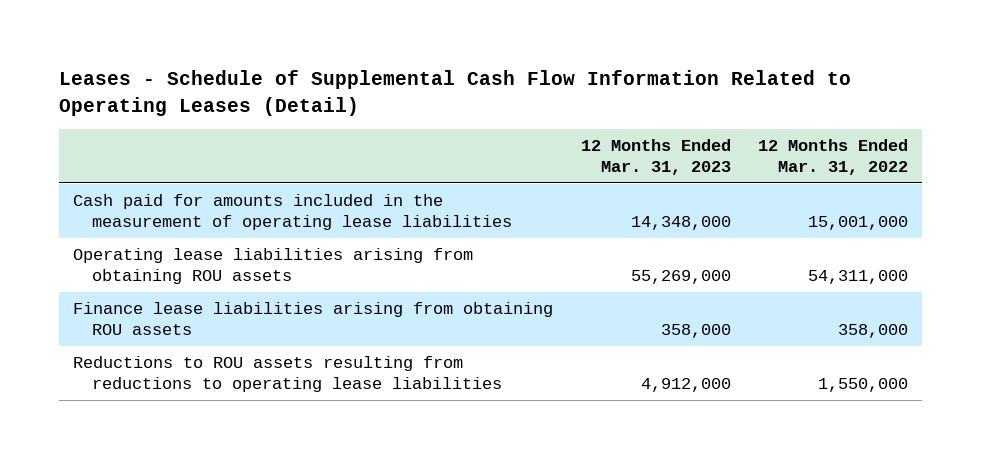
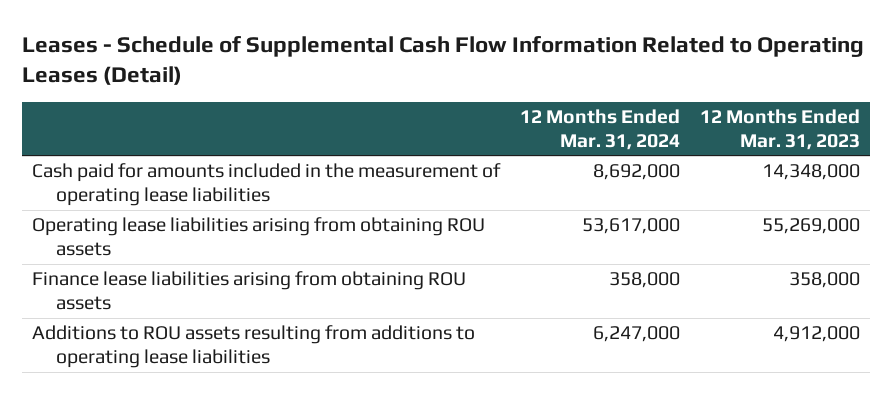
[758,139,909,175] 12 Months Ended Mar. 31, 2022 -> none
none -> [520,108,681,151] 12 Months Ended Mar. 31, 2024
[72,356,502,392] Reductions to ROU assets resulting from reductions to operating lease liabilities -> [32,325,476,369] Additions to ROU assets resulting from additions to operating lease liabilities

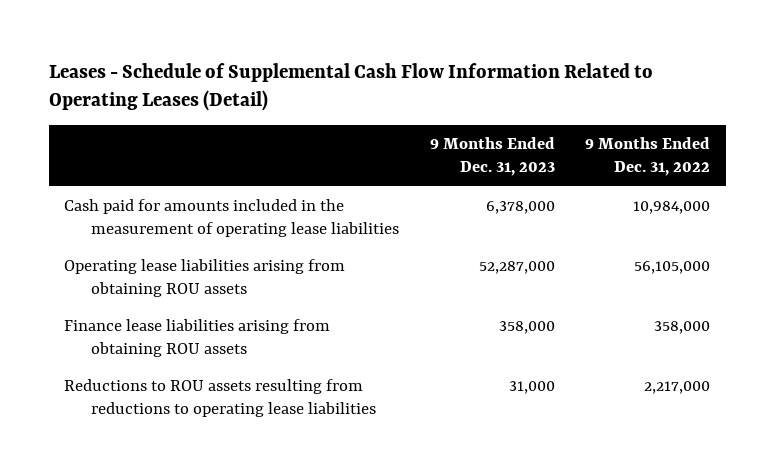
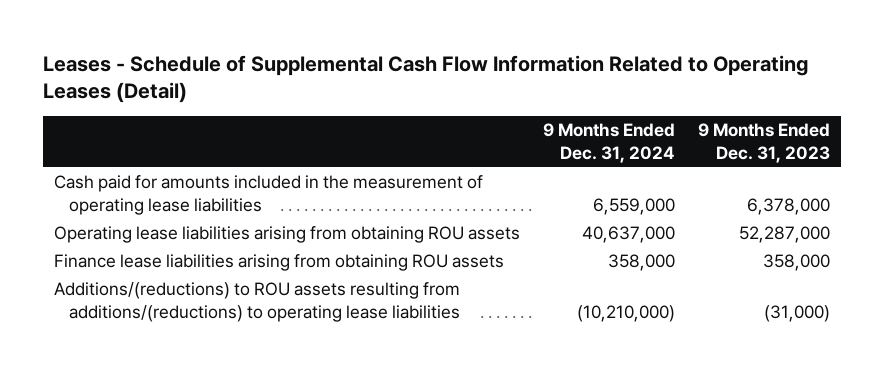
[585,137,711,177] 9 Months Ended Dec. 31, 2022 -> none
none -> [543,123,676,163] 9 Months Ended Dec. 31, 2024
[64,378,376,418] Reductions to ROU assets resulting from reductions to operating lease liabilities -> [54,282,461,322] Additions/(reductions) to ROU assets resulting from additions/(reductions) to operating lease liabilities
[508,380,555,394] 31,000 -> [763,304,830,322] (31,000)

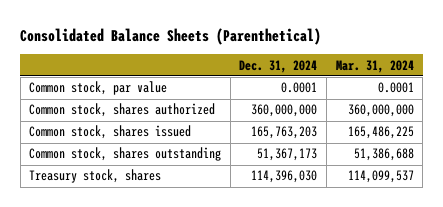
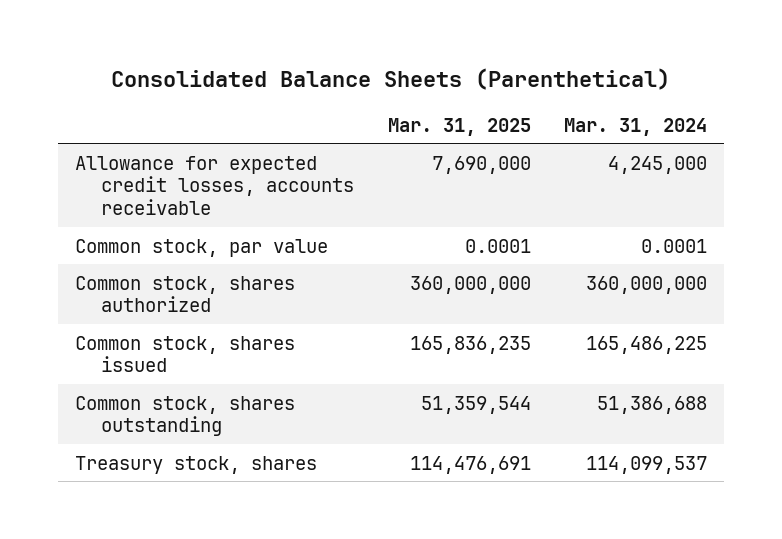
[239,59,318,73] Dec. 31, 2024 -> none
none -> [387,117,531,136] Mar. 31, 2025
none -> [74,155,355,215] Allowance for expected credit losses, accounts receivable

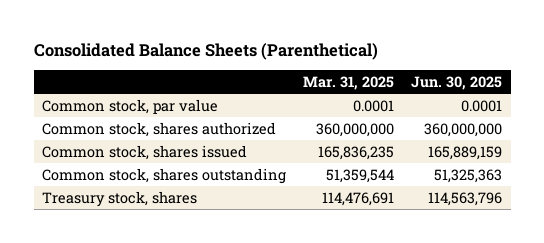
[564,117,708,136] Mar. 31, 2024 -> none
none -> [411,76,503,91] Jun. 30, 2025
[74,155,355,215] Allowance for expected credit losses, accounts receivable -> none

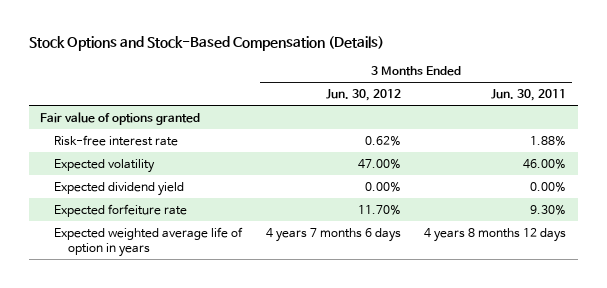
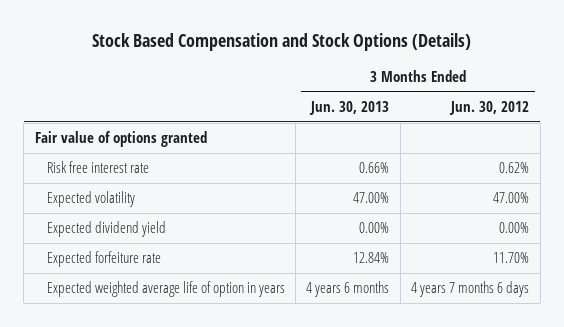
[28,36,384,52] Stock Options and Stock-Based Compensation (Details) -> [92,33,472,52] Stock Based Compensation and Stock Options (Details)
[491,89,567,102] Jun. 30, 2011 -> none
none -> [309,101,390,116] Jun. 30, 2013
[54,134,179,146] Risk-free interest rate -> [46,161,149,174] Risk free interest rate

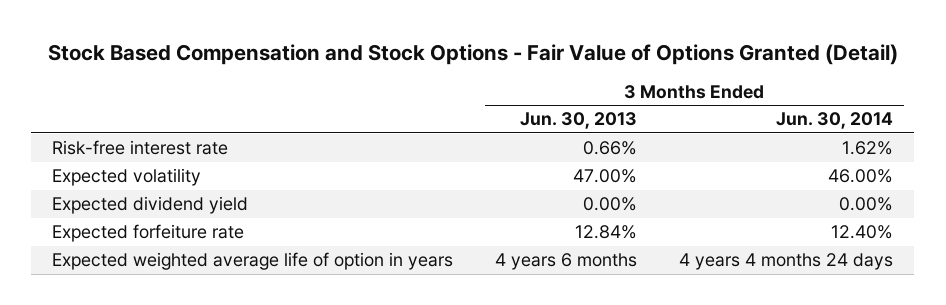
[92,33,472,52] Stock Based Compensation and Stock Options (Details) -> [47,43,898,65] Stock Based Compensation and Stock Options - Fair Value of Options Granted (Detail)
[449,101,530,116] Jun. 30, 2012 -> none
none -> [776,112,894,130] Jun. 30, 2014
[34,131,207,148] Fair value of options granted -> none
[46,161,149,174] Risk free interest rate -> [52,140,229,156] Risk-free interest rate

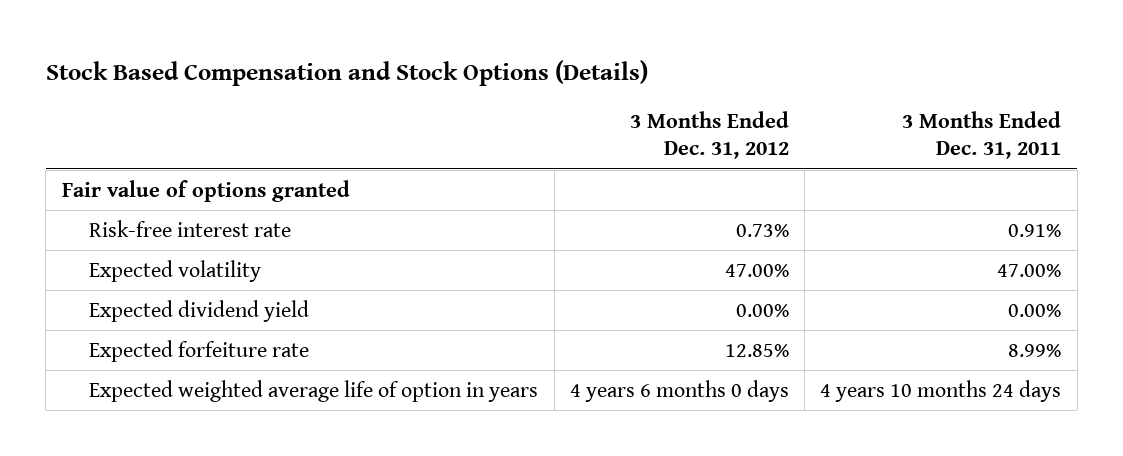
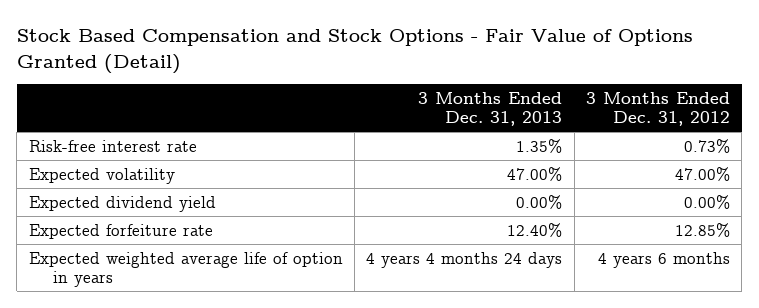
[45,59,648,86] Stock Based Compensation and Stock Options (Details) -> [16,29,693,74] Stock Based Compensation and Stock Options - Fair Value of Options Granted (Detail)
[902,111,1062,160] 3 Months Ended Dec. 31, 2011 -> none
none -> [418,91,563,127] 3 Months Ended Dec. 31, 2013
[61,179,350,202] Fair value of options granted -> none
[569,379,789,402] 4 years 6 months 0 days -> [597,251,730,268] 4 years 6 months

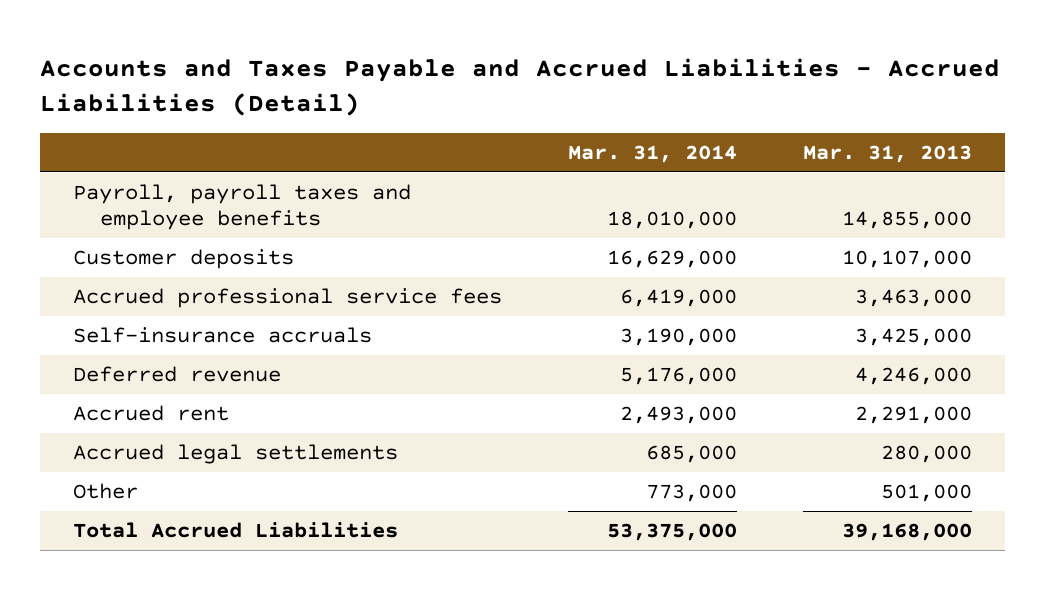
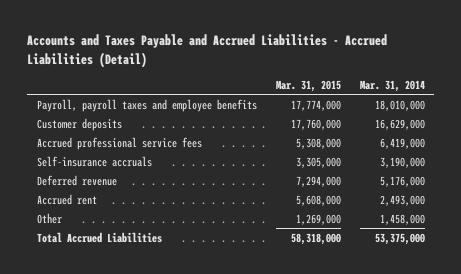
[802,145,972,164] Mar. 31, 2013 -> none
none -> [275,79,341,92] Mar. 31, 2015
[73,443,399,464] Accrued legal settlements -> none
[646,483,738,502] 773,000 -> [379,213,425,225] 1,458,000

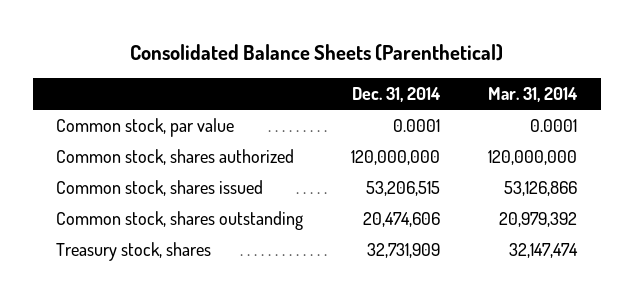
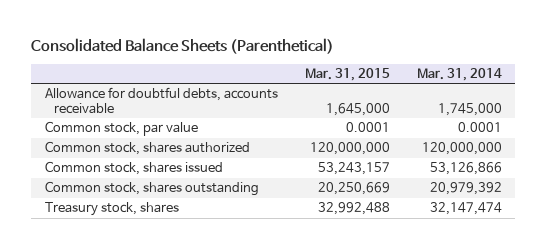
[352,87,442,103] Dec. 31, 2014 -> none
none -> [304,68,390,82] Mar. 31, 2015
none -> [44,87,278,115] Allowance for doubtful debts, accounts receivable

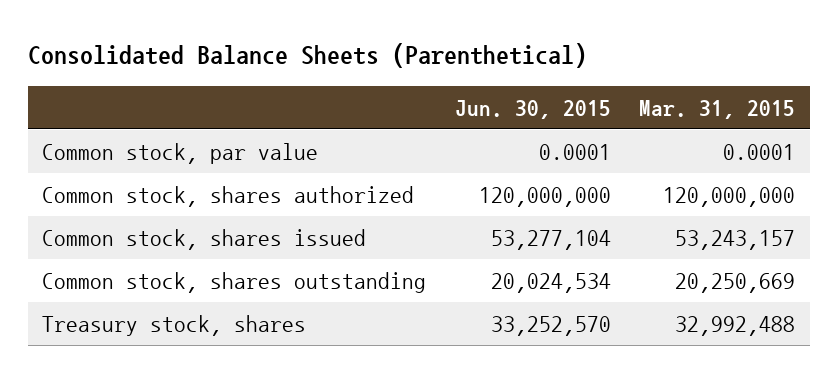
[416,68,502,82] Mar. 31, 2014 -> none
none -> [454,99,611,119] Jun. 30, 2015
[44,87,278,115] Allowance for doubtful debts, accounts receivable -> none

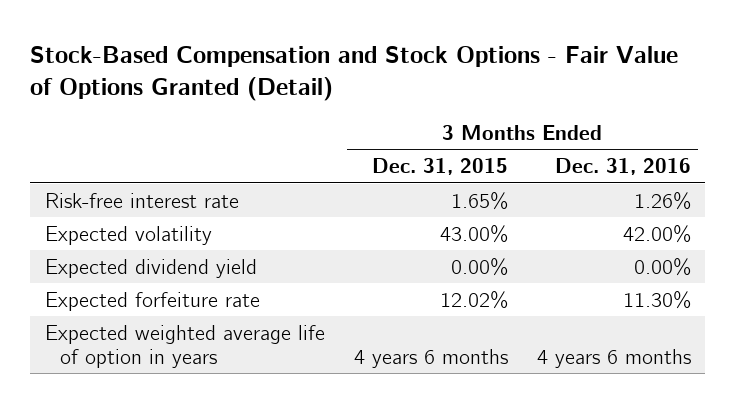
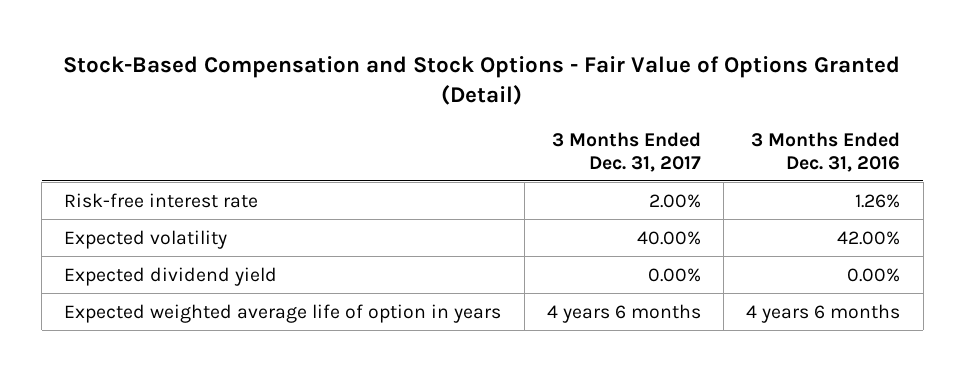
[371,158,508,176] Dec. 31, 2015 -> none
none -> [551,132,701,172] 3 Months Ended Dec. 31, 2017
[44,291,260,311] Expected forfeiture rate -> none

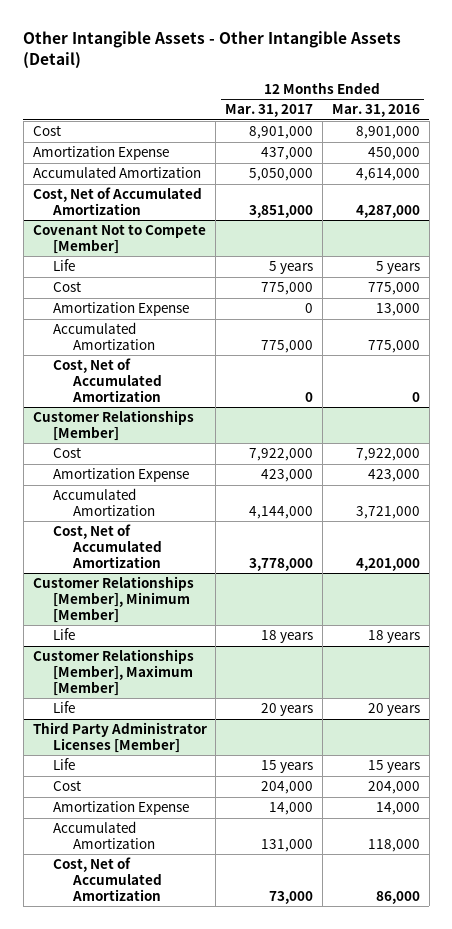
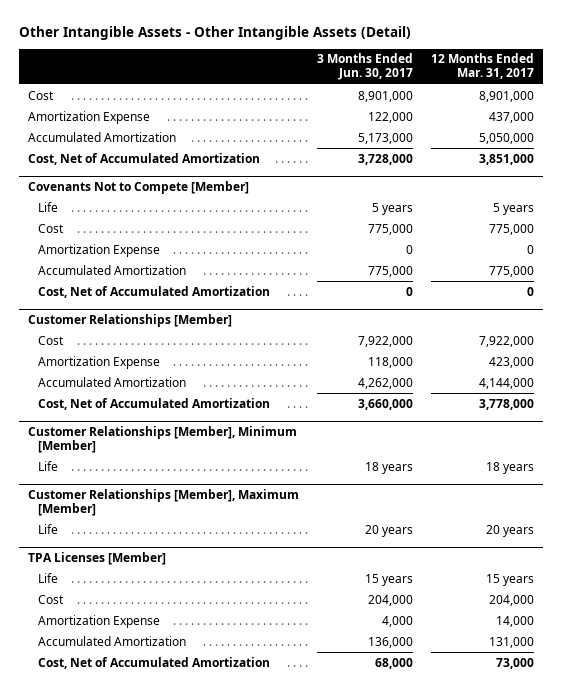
[331,104,420,118] Mar. 31, 2016 -> none
none -> [316,53,413,81] 3 Months Ended Jun. 30, 2017
[32,224,206,254] Covenant Not to Compete [Member] -> [27,180,249,194] Covenants Not to Compete [Member]
[32,722,207,753] Third Party Administrator Licenses [Member] -> [27,551,166,565] TPA Licenses [Member]

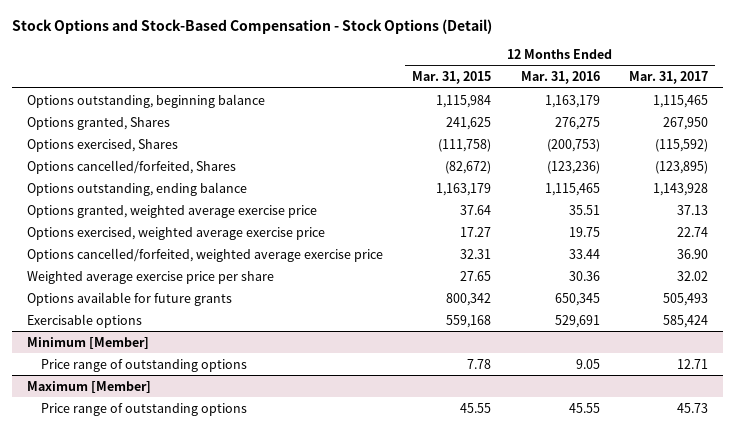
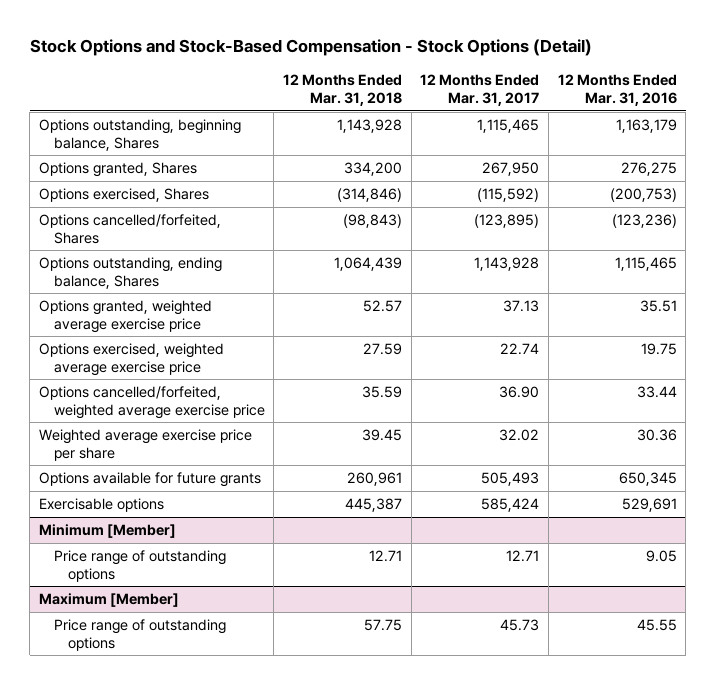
[412,71,492,85] Mar. 31, 2015 -> none
none -> [283,74,403,106] 12 Months Ended Mar. 31, 2018
[26,93,265,108] Options outstanding, beginning balance -> [38,119,241,151] Options outstanding, beginning balance, Shares
[26,181,247,196] Options outstanding, ending balance -> [38,257,222,289] Options outstanding, ending balance, Shares

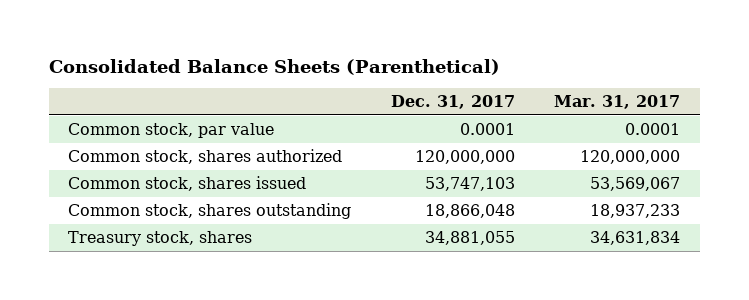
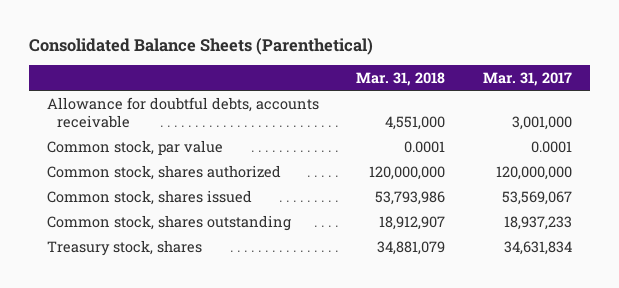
[390,95,515,110] Dec. 31, 2017 -> none
none -> [356,71,446,86] Mar. 31, 2018
none -> [47,96,320,128] Allowance for doubtful debts, accounts receivable

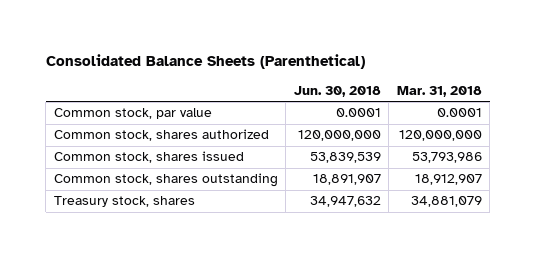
[482,71,572,86] Mar. 31, 2017 -> none
none -> [293,85,381,97] Jun. 30, 2018
[47,96,320,128] Allowance for doubtful debts, accounts receivable -> none

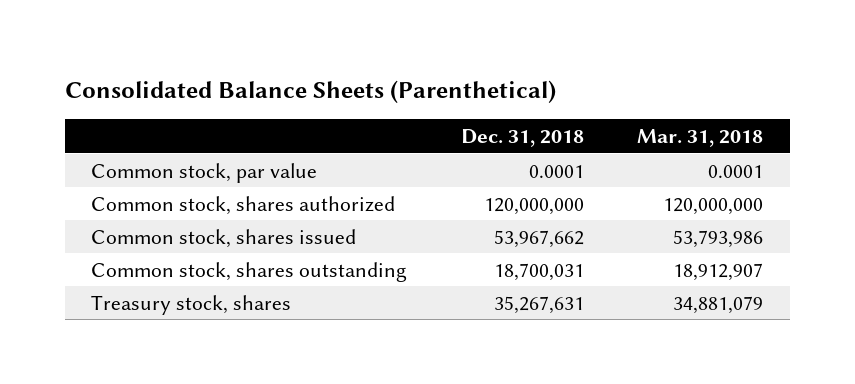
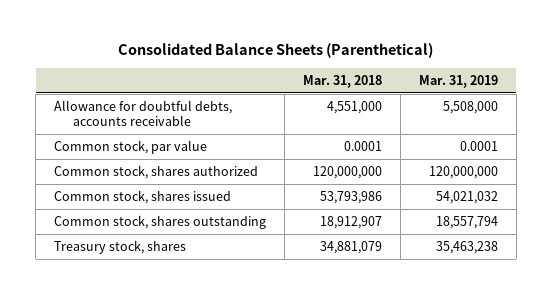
[460,128,584,147] Dec. 31, 2018 -> none
none -> [418,74,498,88] Mar. 31, 2019
none -> [54,99,233,126] Allowance for doubtful debts, accounts receivable

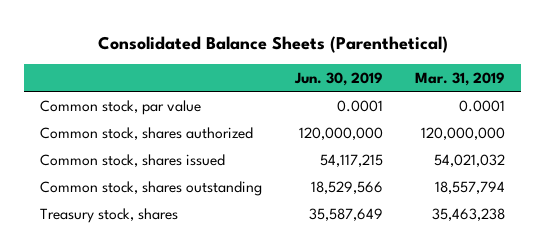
[302,74,382,88] Mar. 31, 2018 -> none
none -> [293,72,383,87] Jun. 30, 2019
[54,99,233,126] Allowance for doubtful debts, accounts receivable -> none

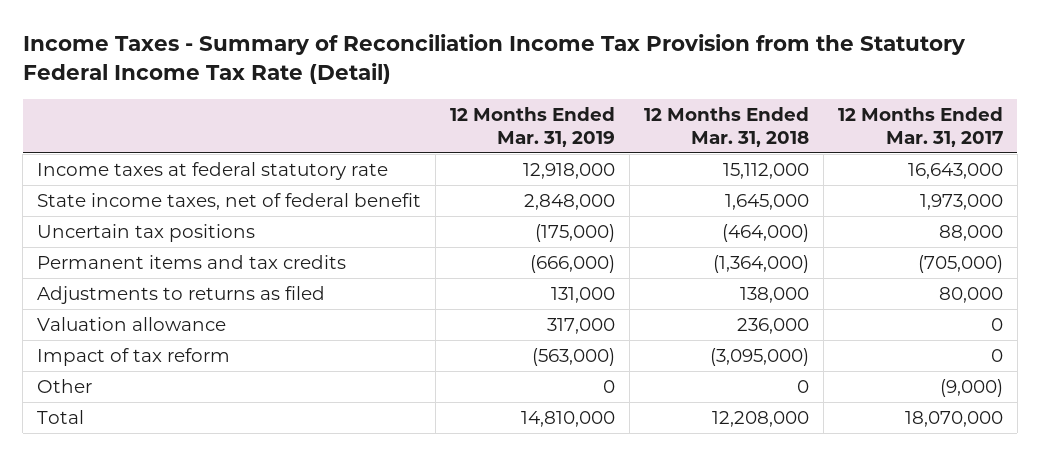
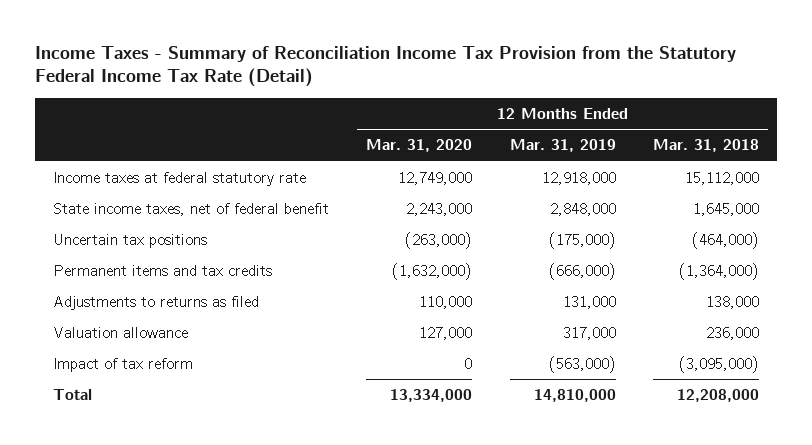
[837,107,1003,147] 12 Months Ended Mar. 31, 2017 -> none
none -> [366,139,473,153] Mar. 31, 2020
[36,379,92,394] Other -> none

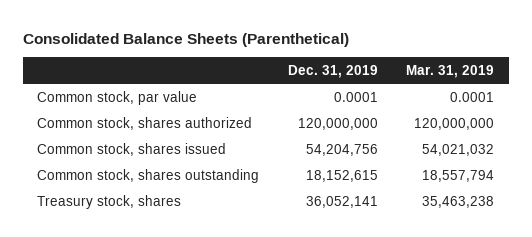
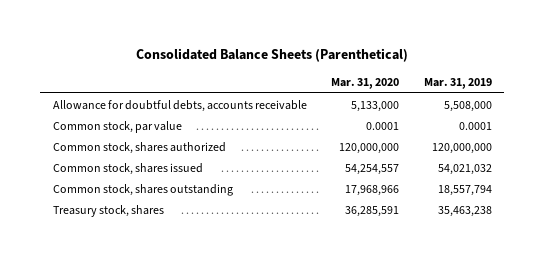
[287,64,378,78] Dec. 31, 2019 -> none
none -> [331,78,400,90] Mar. 31, 2020
none -> [52,99,307,112] Allowance for doubtful debts, accounts receivable

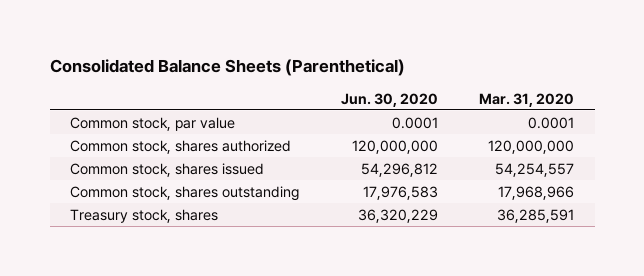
[423,78,492,90] Mar. 31, 2019 -> none
none -> [340,92,438,107] Jun. 30, 2020
[52,99,307,112] Allowance for doubtful debts, accounts receivable -> none

